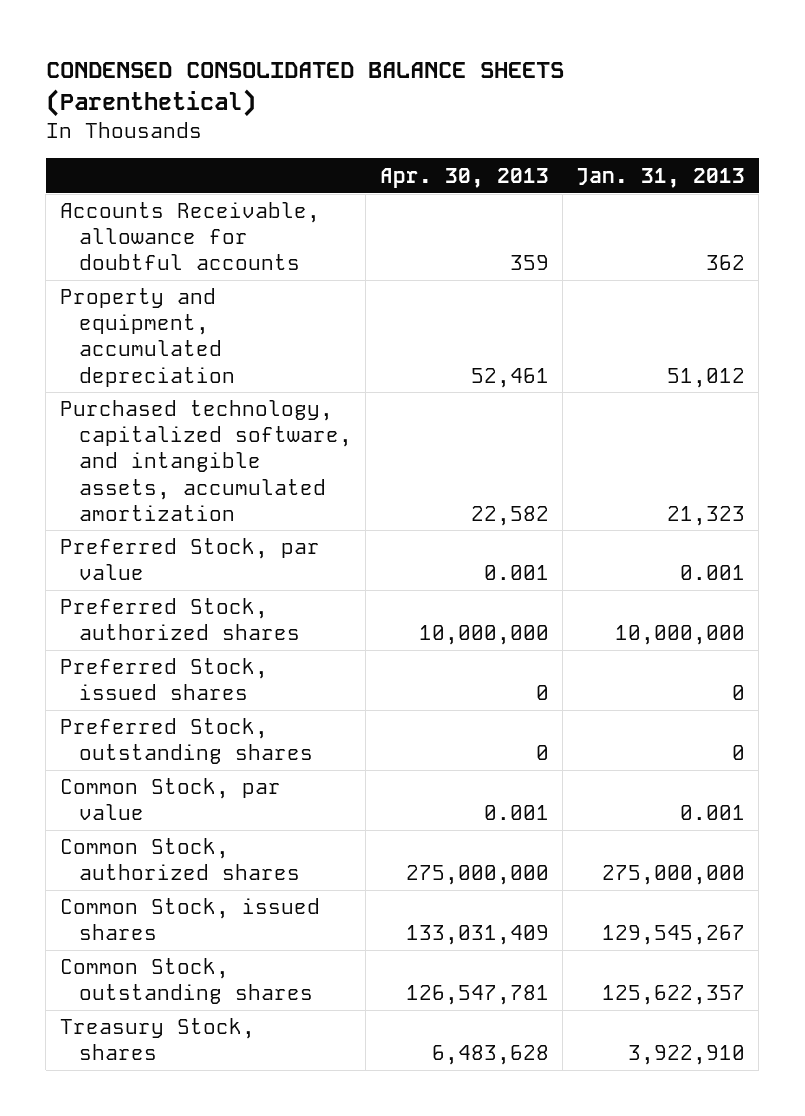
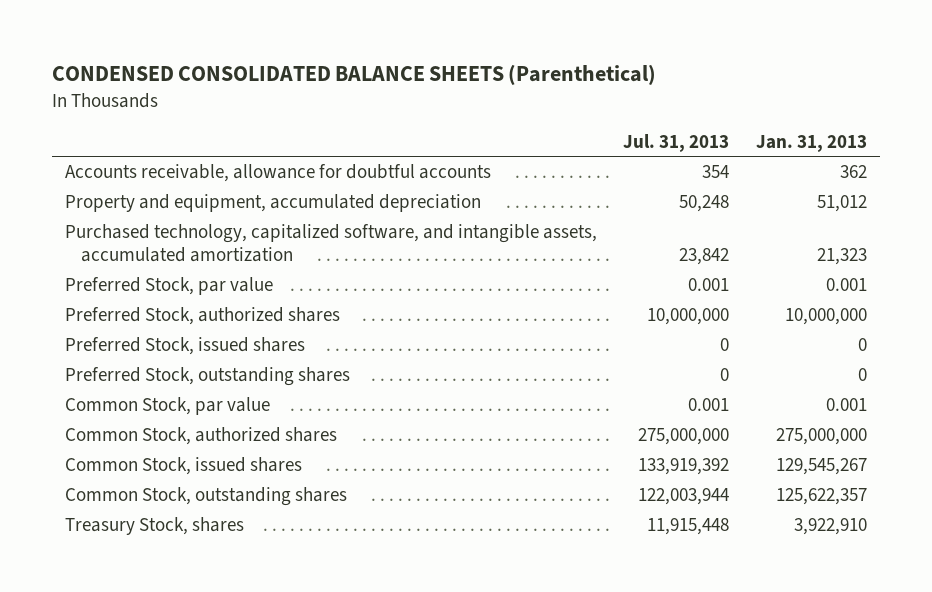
[379,167,549,188] Apr. 30, 2013 -> none
none -> [623,133,730,152] Jul. 31, 2013
[59,202,320,271] Accounts Receivable, allowance for doubtful accounts -> [64,164,491,183] Accounts receivable, allowance for doubtful accounts

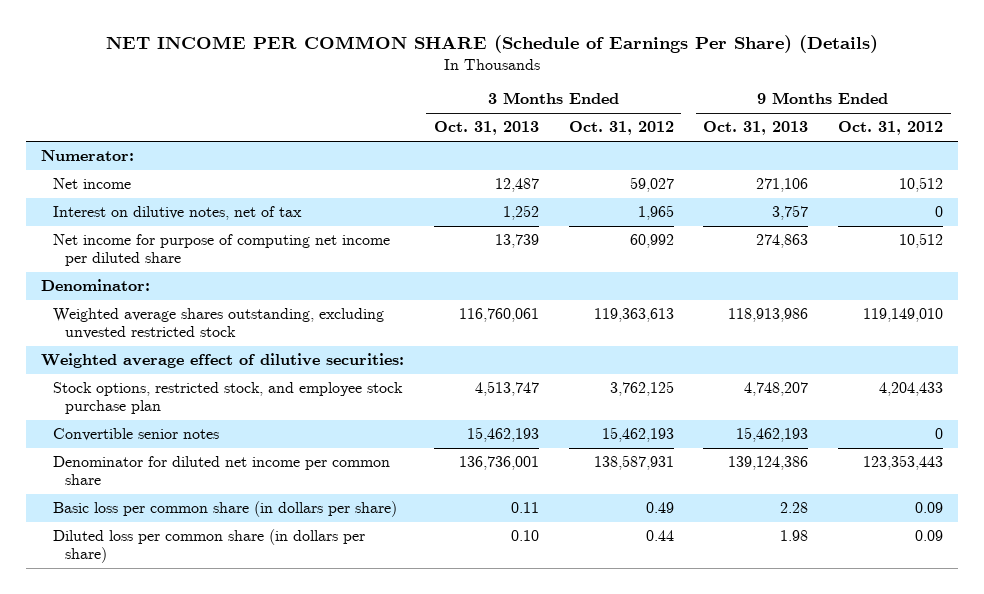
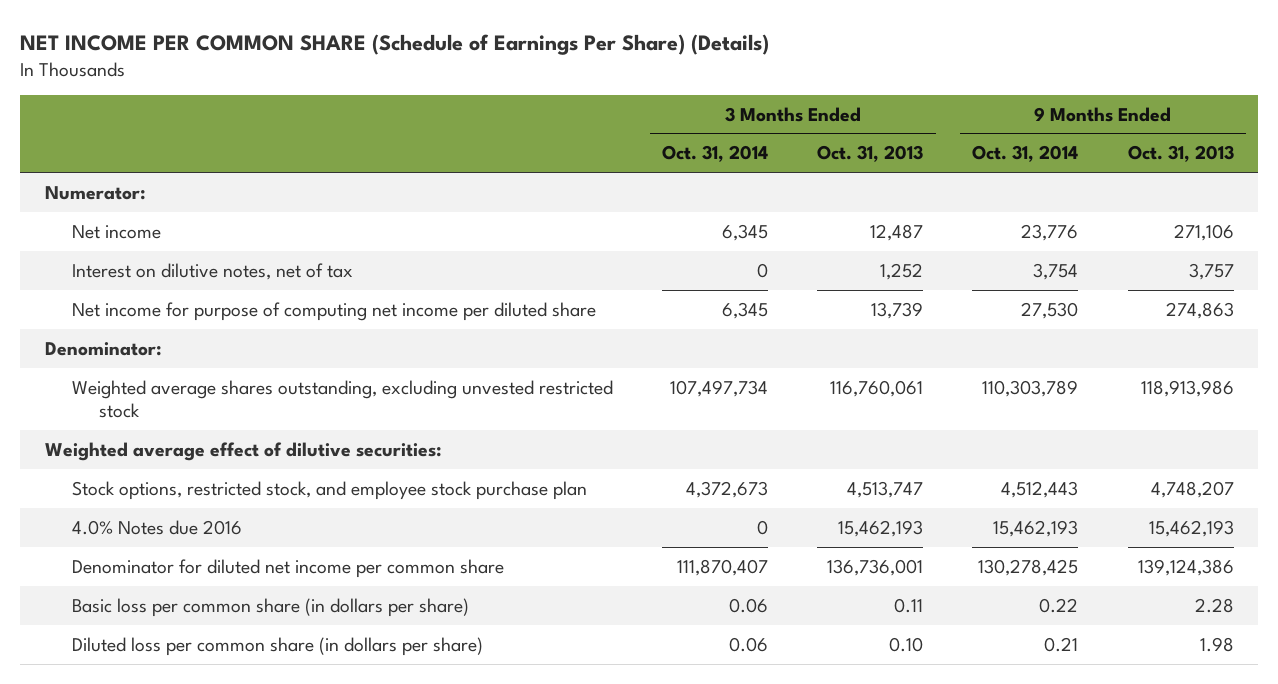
[568,121,674,136] Oct. 31, 2012 -> none
[838,121,944,136] Oct. 31, 2012 -> none
none -> [662,145,769,163] Oct. 31, 2014
none -> [972,145,1079,163] Oct. 31, 2014
[52,428,219,442] Convertible senior notes -> [71,519,242,535] 4.0% Notes due 2016

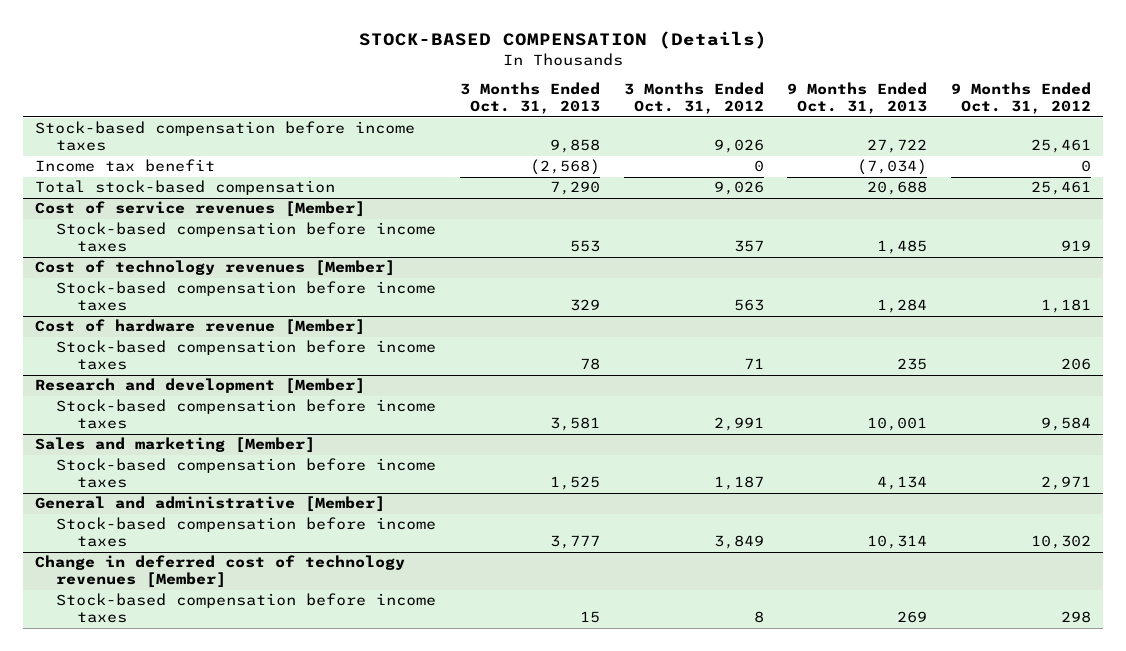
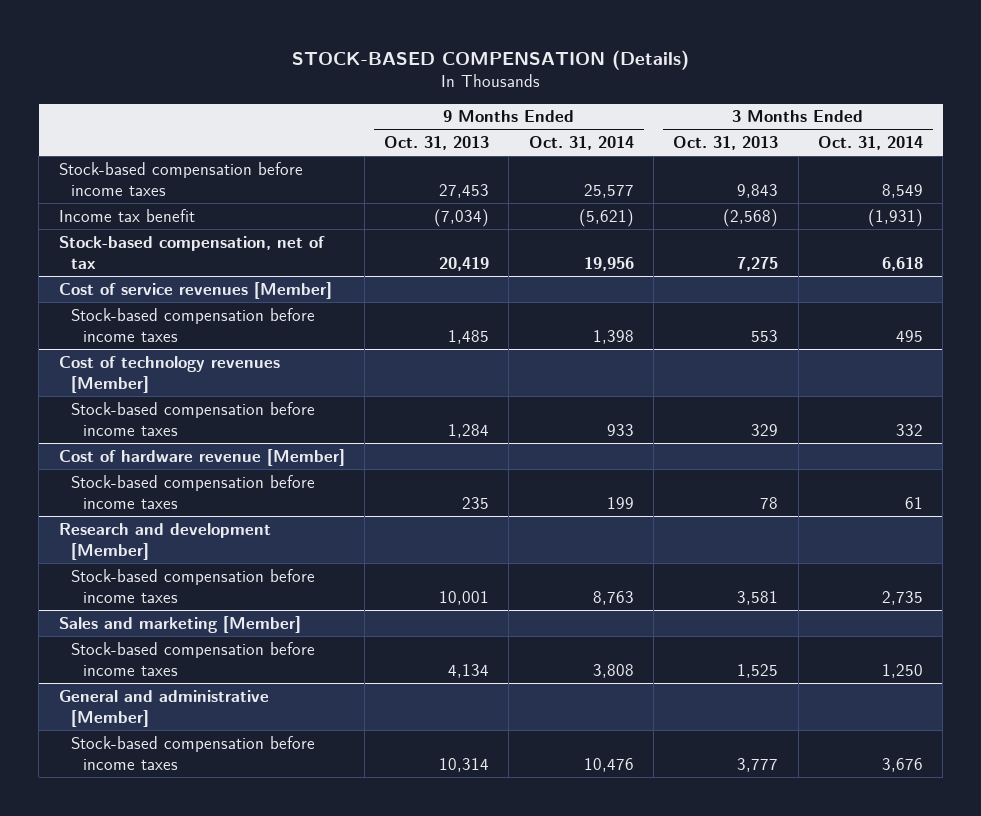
[623,82,764,115] 3 Months Ended Oct. 31, 2012 -> none
[951,82,1092,115] 9 Months Ended Oct. 31, 2012 -> none
none -> [528,136,634,151] Oct. 31, 2014
none -> [817,136,923,151] Oct. 31, 2014
[549,139,600,154] 9,858 -> [737,183,779,198] 9,843
[867,139,928,154] 27,722 -> [439,183,490,198] 27,453
[35,180,336,196] Total stock-based compensation -> [58,235,325,269] Stock-based compensation, net of tax
[549,181,600,196] 7,290 -> [737,256,779,271] 7,275
[867,181,928,196] 20,688 -> [439,256,490,271] 20,419
[35,555,406,589] Change in deferred cost of technology revenues [Member] -> none
[55,593,436,624] Stock-based compensation before income taxes -> none

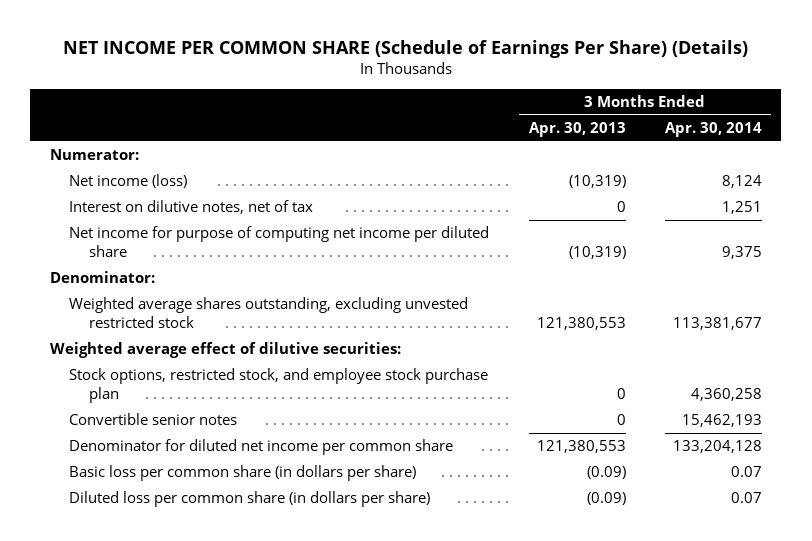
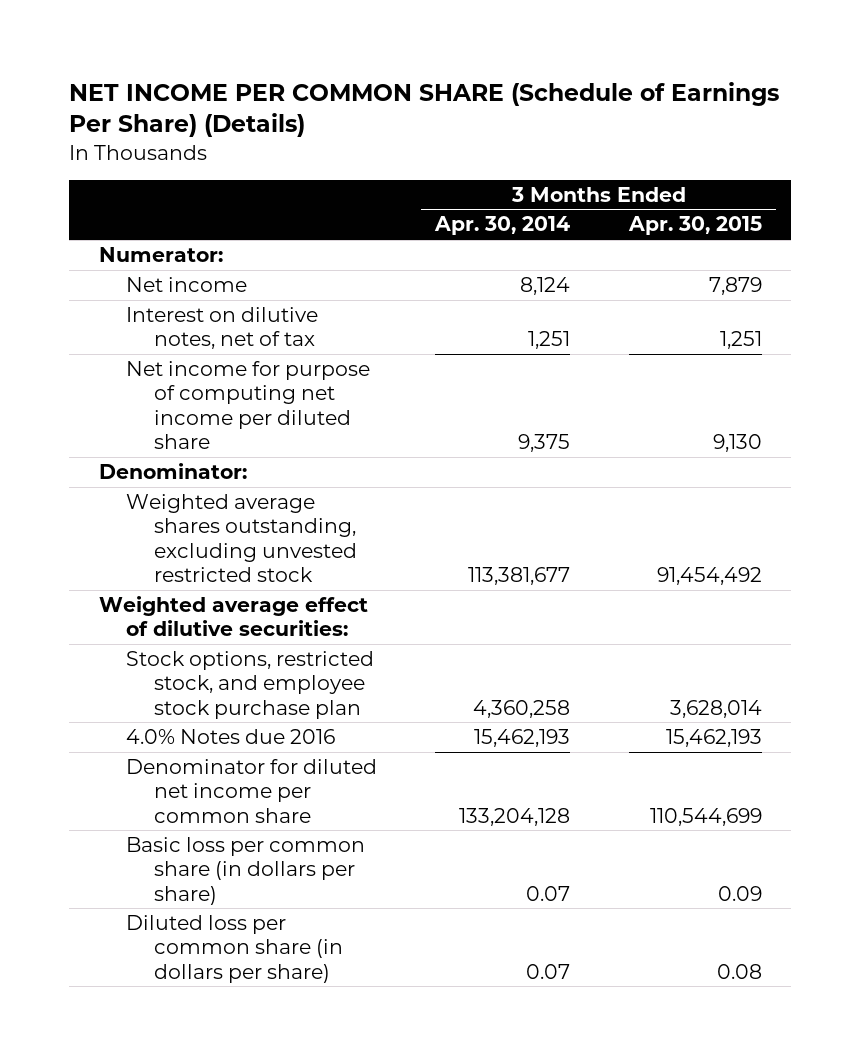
[528,122,626,138] Apr. 30, 2013 -> none
none -> [627,216,762,236] Apr. 30, 2015
[69,174,188,189] Net income (loss) -> [126,276,248,292] Net income
[69,413,238,426] Convertible senior notes -> [126,728,336,744] 4.0% Notes due 2016

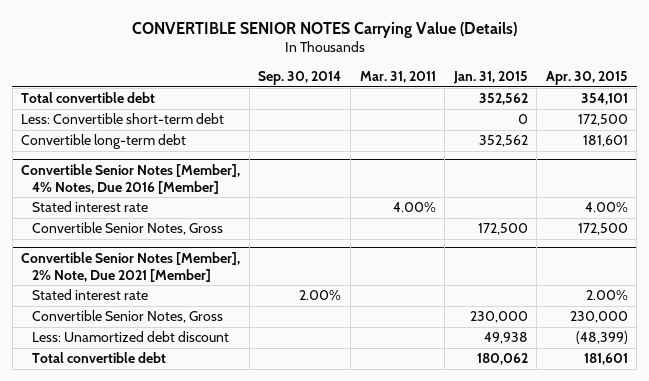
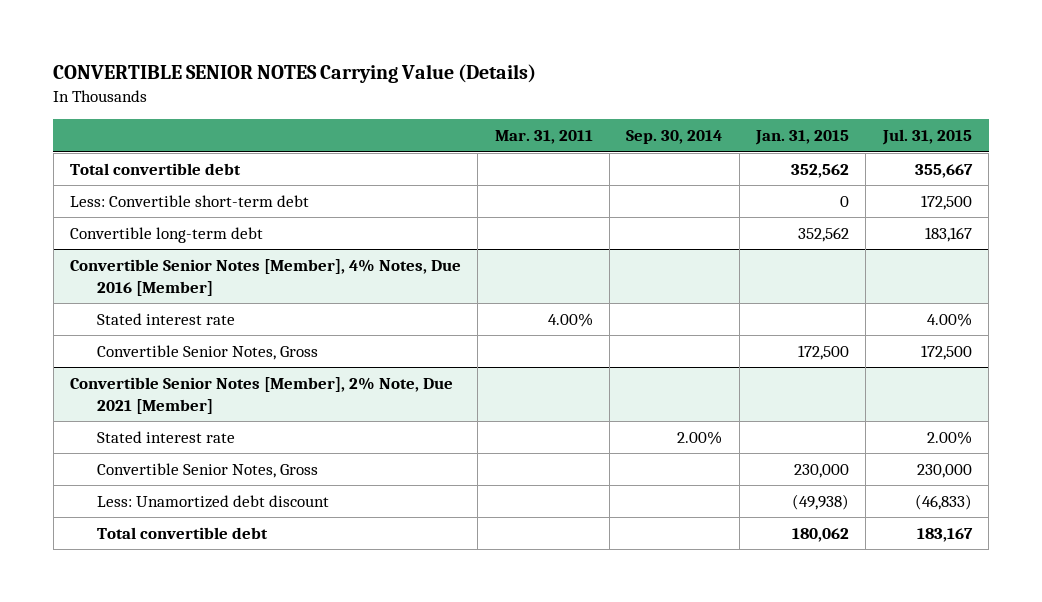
[545,71,628,86] Apr. 30, 2015 -> none
none -> [881,129,972,146] Jul. 31, 2015
[483,332,528,345] 49,938 -> [792,493,850,510] (49,938)

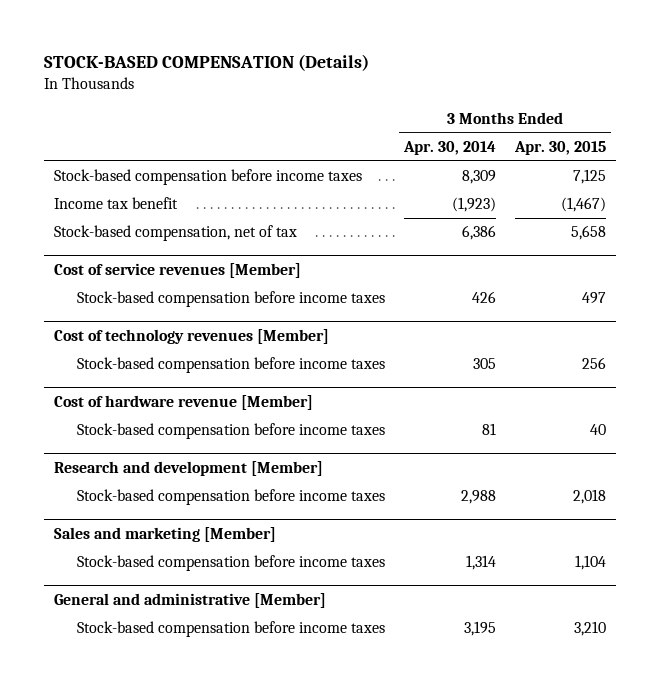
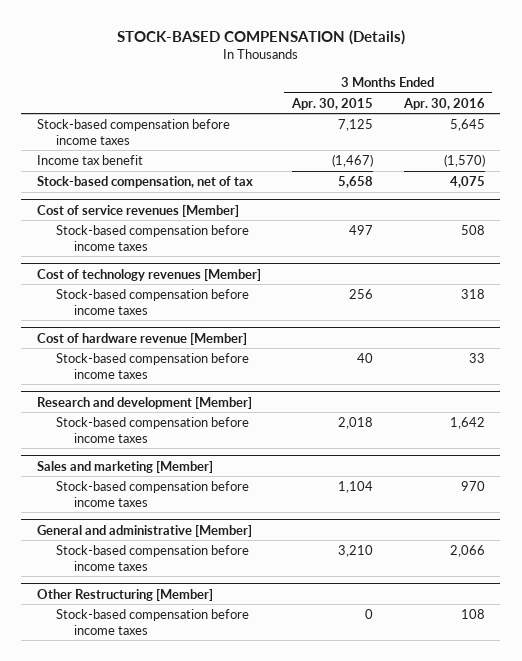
[403,140,497,155] Apr. 30, 2014 -> none
none -> [402,97,485,110] Apr. 30, 2016
none -> [36,588,213,601] Other Restructuring [Member]
none -> [55,608,249,635] Stock-based compensation before income taxes

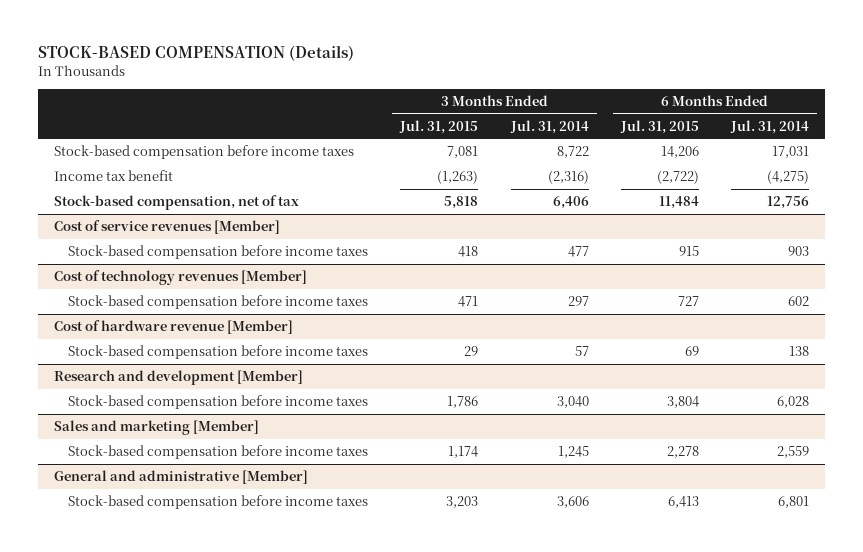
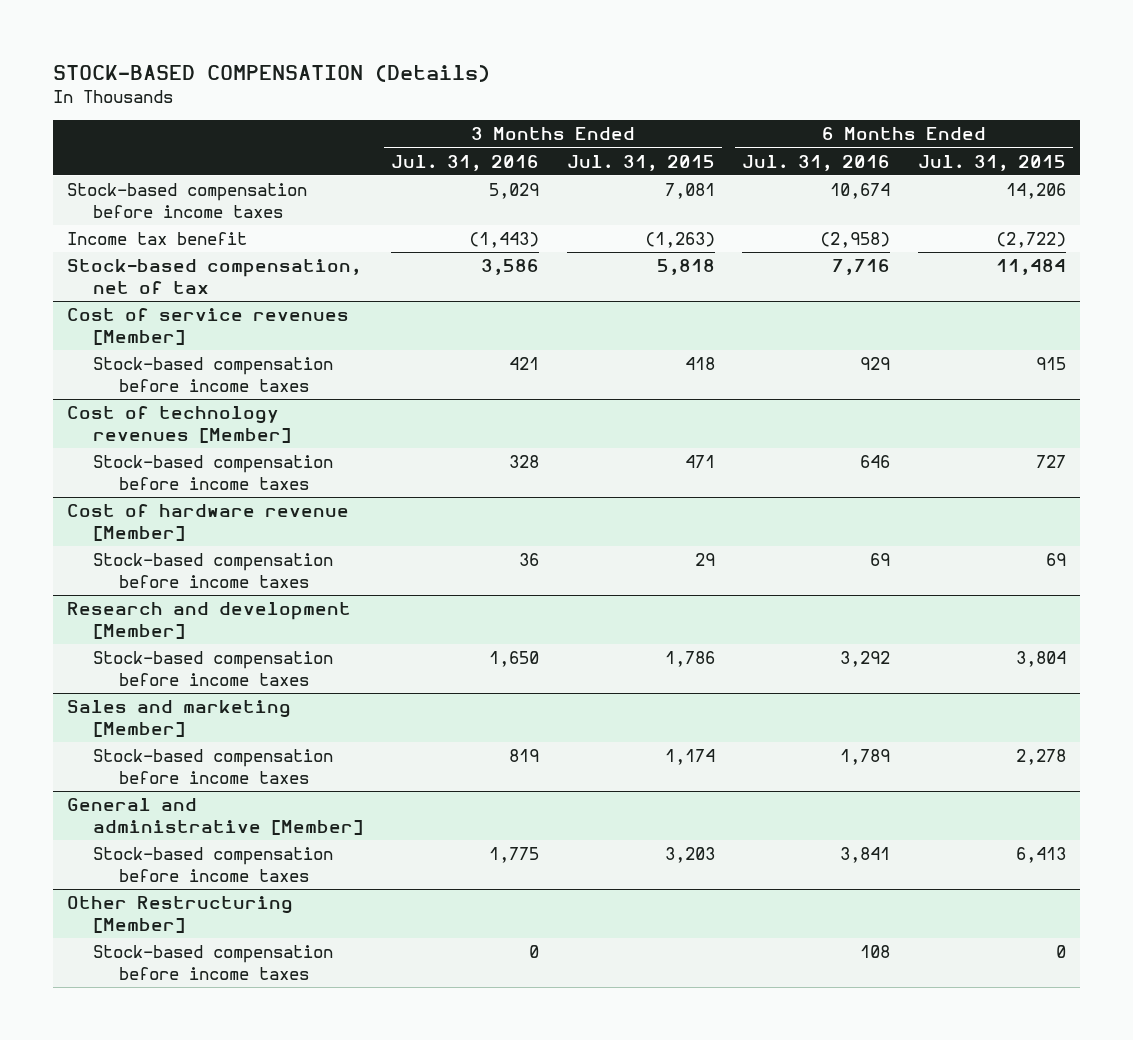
[509,119,589,134] Jul. 31, 2014 -> none
[730,119,810,134] Jul. 31, 2014 -> none
none -> [390,154,539,171] Jul. 31, 2016
none -> [742,154,891,171] Jul. 31, 2016
none -> [67,896,294,933] Other Restructuring [Member]
none -> [93,945,334,980] Stock-based compensation before income taxes

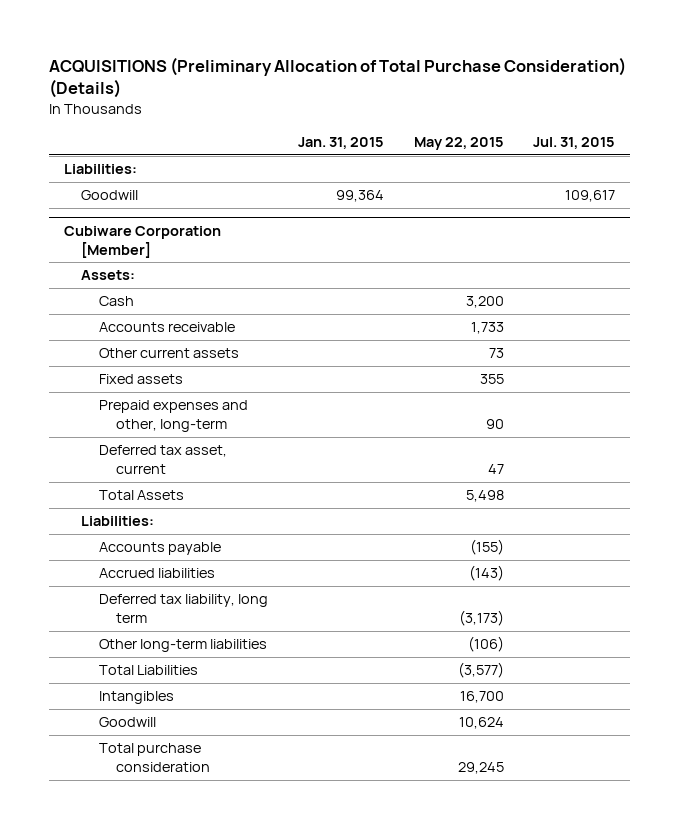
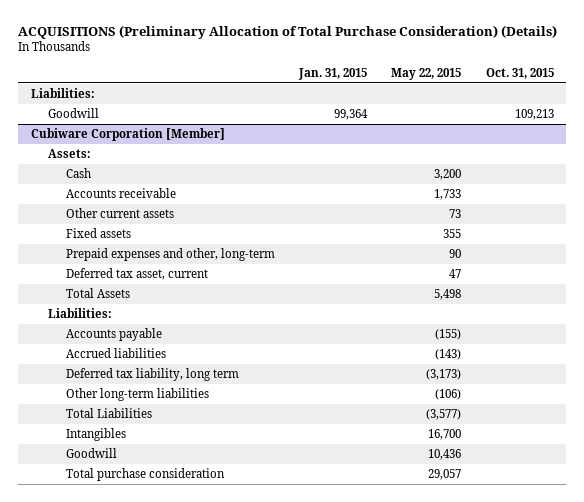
[533,136,616,149] Jul. 31, 2015 -> none
none -> [485,67,554,79] Oct. 31, 2015
[458,717,504,730] 10,624 -> [428,448,462,460] 10,436
[457,762,504,775] 29,245 -> [428,468,462,480] 29,057

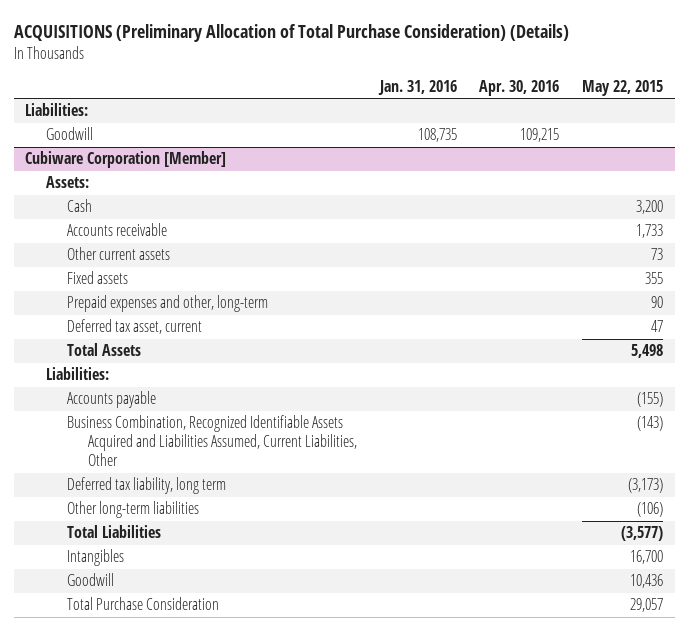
[298,67,368,80] Jan. 31, 2015 -> none
[485,67,554,79] Oct. 31, 2015 -> none
none -> [377,79,457,95] Jan. 31, 2016
none -> [479,79,560,96] Apr. 30, 2016
[65,347,166,358] Accrued liabilities -> [66,415,357,467] Business Combination, Recognized Identifiable Assets Acquired and Liabilities Assumed, Current Liabilities, Other
[65,467,225,481] Total purchase consideration -> [66,597,219,611] Total Purchase Consideration

